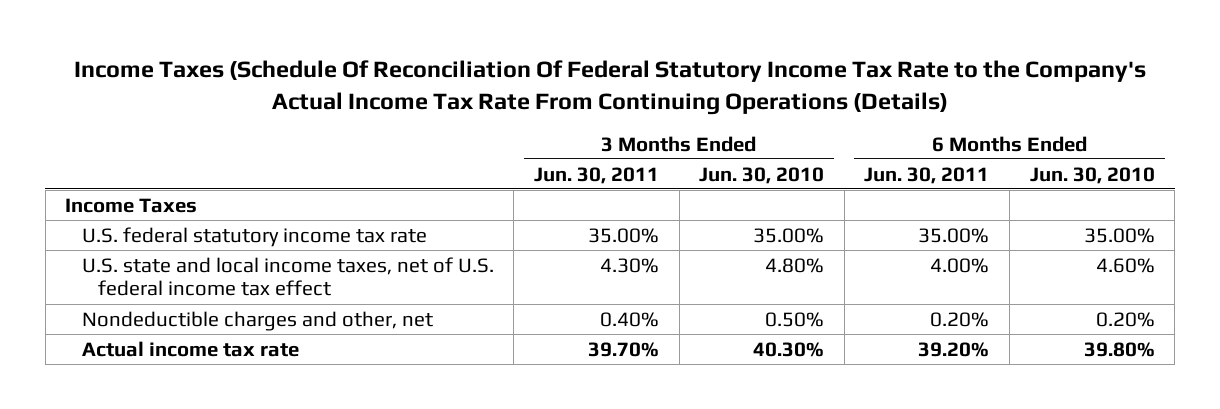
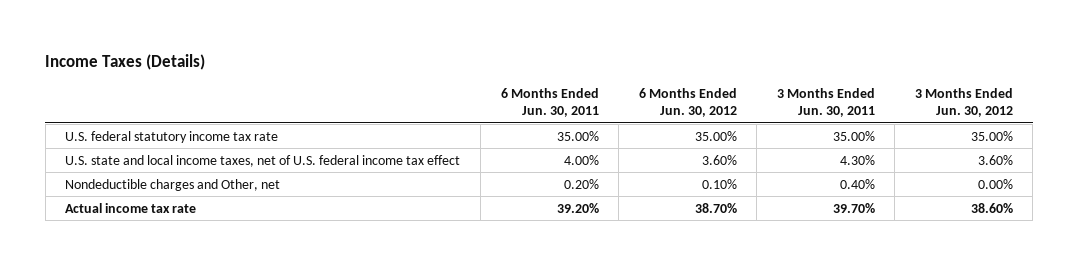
[74,59,1147,115] Income Taxes (Schedule Of Reconciliation Of Federal Statutory Income Tax Rate to the Company's Actual Income Tax Rate From Continuing Operations (Details) -> [45,54,206,71] Income Taxes (Details)
[699,166,825,184] Jun. 30, 2010 -> none
[1029,166,1155,184] Jun. 30, 2010 -> none
none -> [638,88,737,118] 6 Months Ended Jun. 30, 2012
none -> [914,88,1013,118] 3 Months Ended Jun. 30, 2012
[65,197,198,213] Income Taxes -> none
[81,310,433,331] Nondeductible charges and other, net -> [65,178,281,191] Nondeductible charges and Other, net

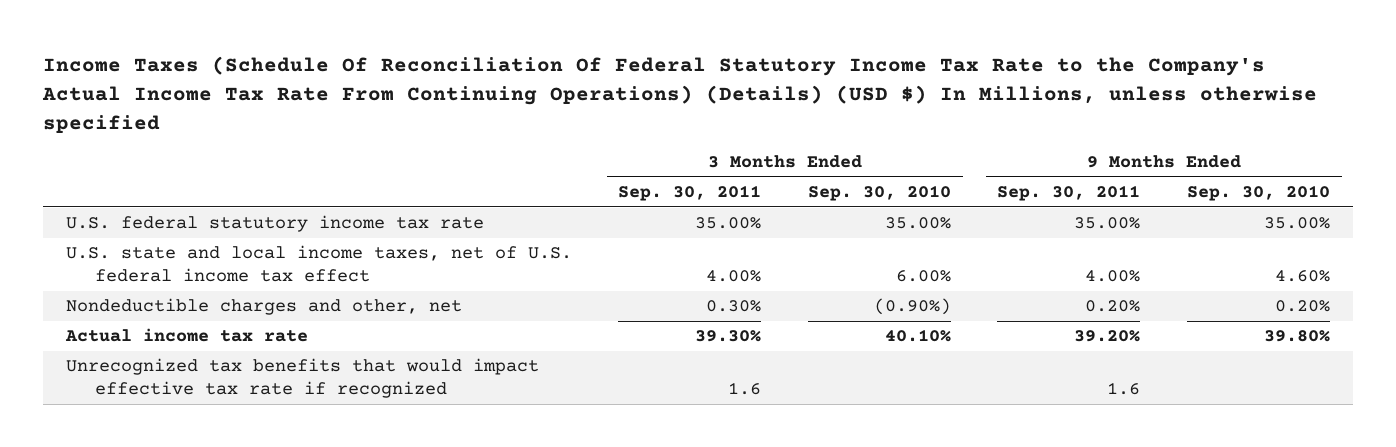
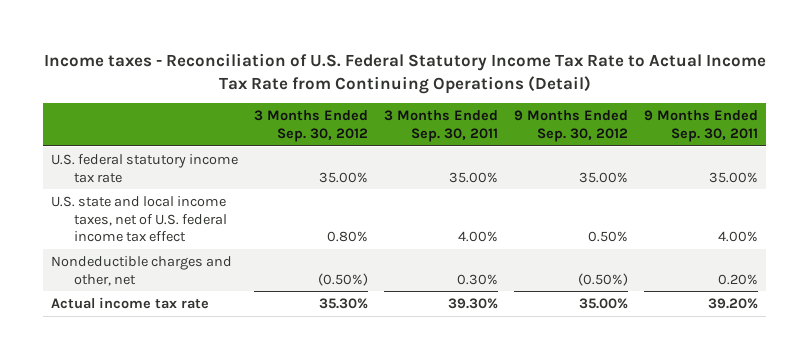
[41,56,1317,133] Income Taxes (Schedule Of Reconciliation Of Federal Statutory Income Tax Rate to the Company's Actual Income Tax Rate From Continuing Operations) (Details) (USD $) In Millions, unless otherwise specified -> [43,52,766,94] Income taxes - Reconciliation of U.S. Federal Statutory Income Tax Rate to Actual Income Tax Rate from Continuing Operations (Detail)
[807,185,951,202] Sep. 30, 2010 -> none
[1186,185,1330,202] Sep. 30, 2010 -> none
none -> [254,110,369,142] 3 Months Ended Sep. 30, 2012
none -> [514,110,629,142] 9 Months Ended Sep. 30, 2012
[66,358,540,399] Unrecognized tax benefits that would impact effective tax rate if recognized -> none

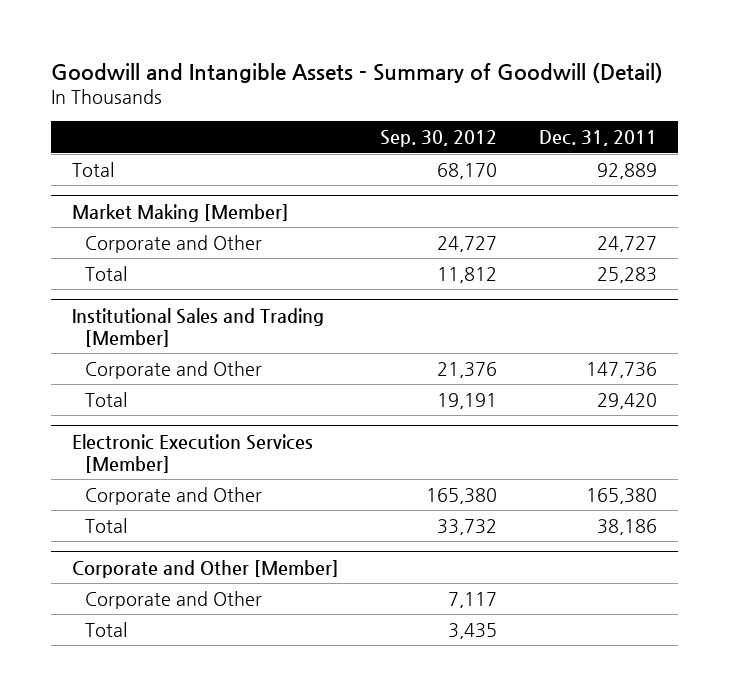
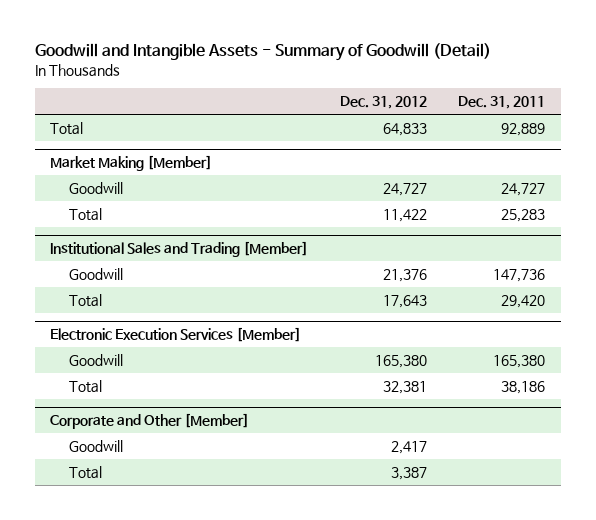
[380,130,498,148] Sep. 30, 2012 -> none
none -> [339,96,427,110] Dec. 31, 2012
[84,235,262,254] Corporate and Other -> [69,181,124,194] Goodwill
[84,361,262,380] Corporate and Other -> [69,267,124,280] Goodwill
[84,487,262,506] Corporate and Other -> [69,353,124,366] Goodwill
[84,591,262,610] Corporate and Other -> [69,439,124,452] Goodwill

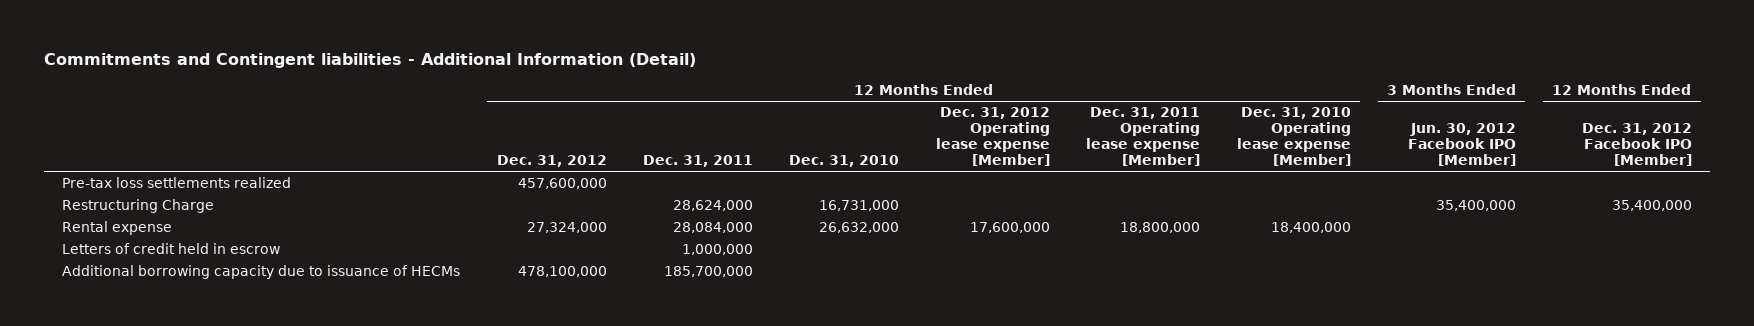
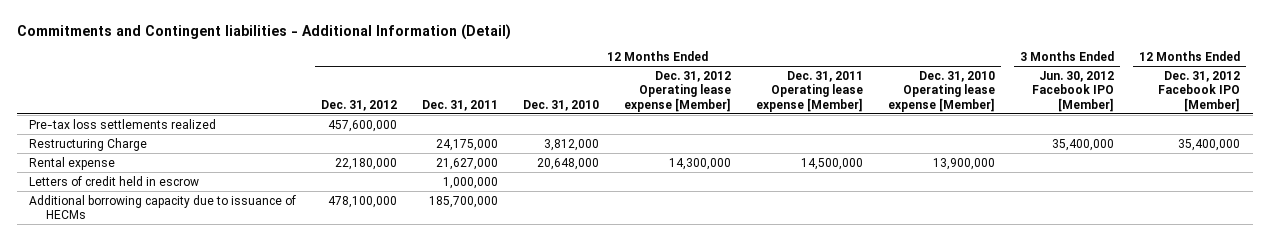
[672,200,753,212] 28,624,000 -> [436,138,499,151] 24,175,000
[819,200,900,212] 16,731,000 -> [544,138,600,151] 3,812,000
[526,222,607,234] 27,324,000 -> [335,157,398,170] 22,180,000
[672,222,753,234] 28,084,000 -> [436,157,499,170] 21,627,000
[819,222,900,234] 26,632,000 -> [537,157,600,170] 20,648,000
[969,222,1050,234] 17,600,000 -> [669,157,732,170] 14,300,000
[1120,222,1201,234] 18,800,000 -> [801,157,864,170] 14,500,000
[1270,222,1351,234] 18,400,000 -> [933,157,996,170] 13,900,000

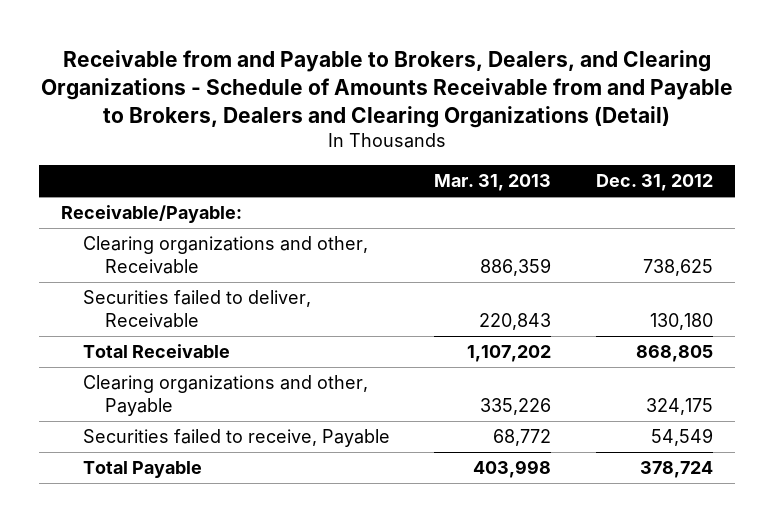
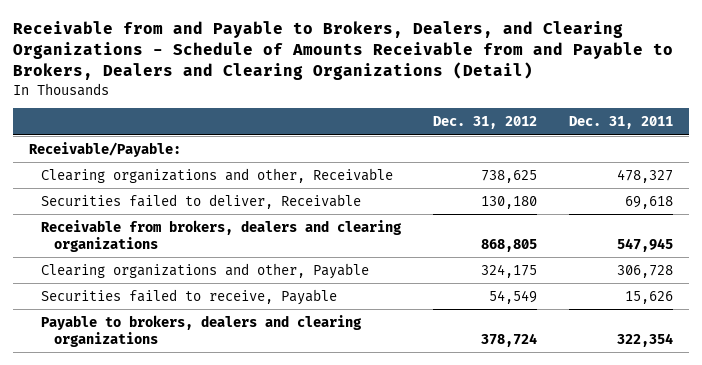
[434,174,552,192] Mar. 31, 2013 -> none
none -> [569,116,674,130] Dec. 31, 2011
[83,343,231,358] Total Receivable -> [41,219,403,252] Receivable from brokers, dealers and clearing organizations
[83,460,203,478] Total Payable -> [41,314,363,347] Payable to brokers, dealers and clearing organizations

